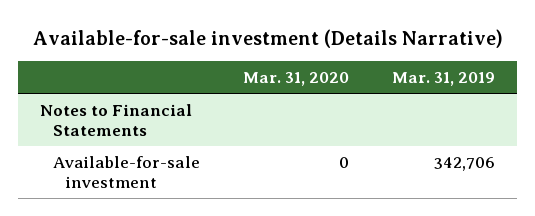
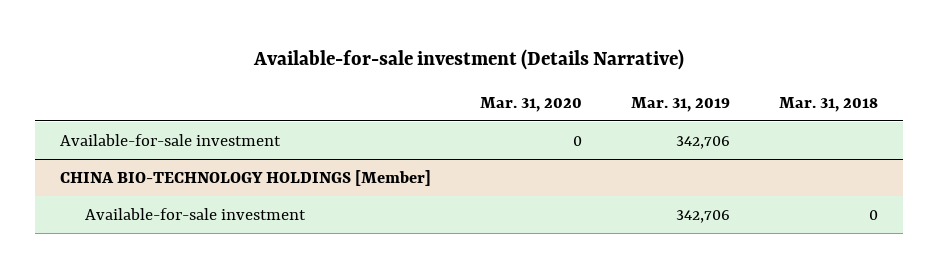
none -> [779,96,879,112] Mar. 31, 2018
[39,103,192,136] Notes to Financial Statements -> none
none -> [59,169,431,186] CHINA BIO-TECHNOLOGY HOLDINGS [Member]
none -> [84,207,306,220] Available-for-sale investment

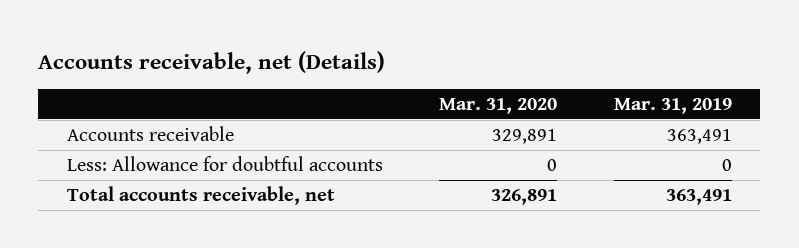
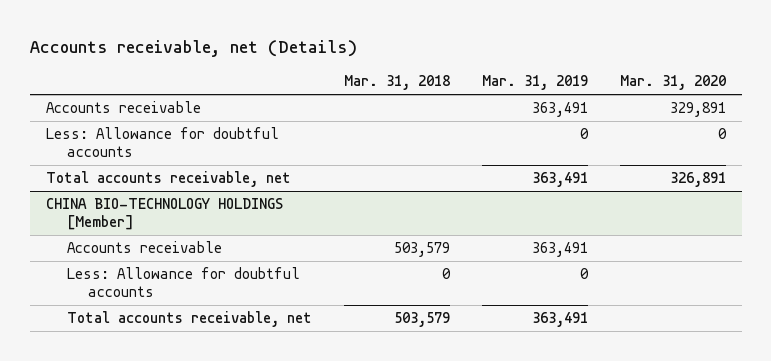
none -> [343,75,450,91] Mar. 31, 2018
none -> [45,198,283,231] CHINA BIO-TECHNOLOGY HOLDINGS [Member]
none -> [66,241,222,254] Accounts receivable
none -> [66,267,300,298] Less: Allowance for doubtful accounts
none -> [66,311,312,328] Total accounts receivable, net

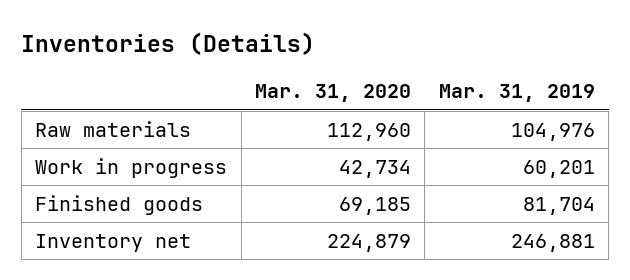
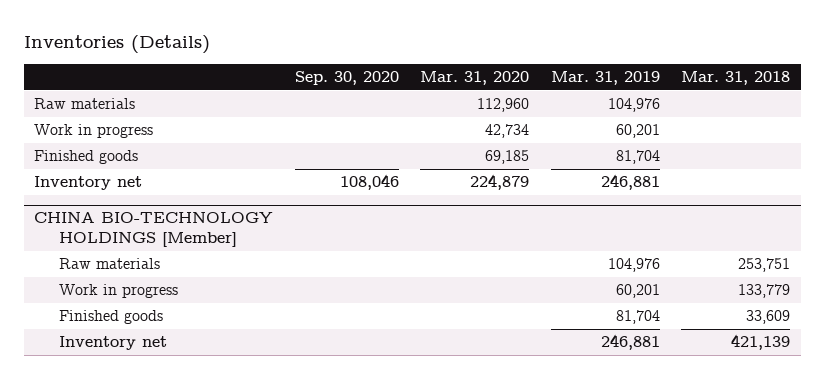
none -> [294,71,399,86] Sep. 30, 2020
none -> [681,71,791,86] Mar. 31, 2018
none -> [34,212,274,248] CHINA BIO-TECHNOLOGY HOLDINGS [Member]
none -> [58,258,160,270] Raw materials
none -> [58,284,178,299] Work in progress
none -> [58,310,163,325] Finished goods
none -> [58,336,167,351] Inventory net

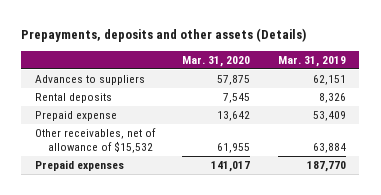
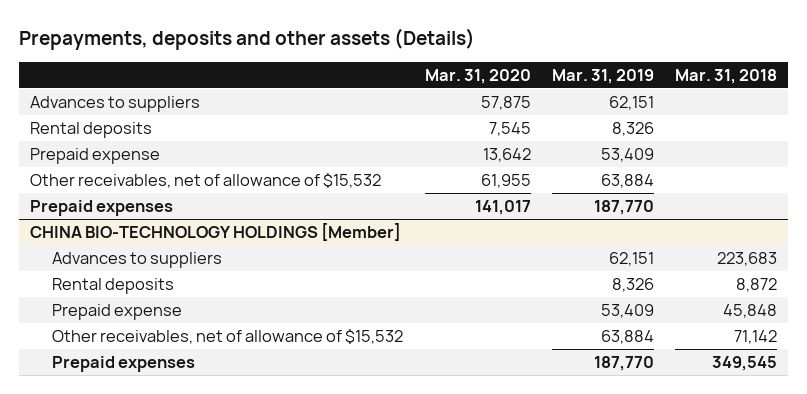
none -> [674,68,777,84] Mar. 31, 2018
none -> [29,223,401,242] CHINA BIO-TECHNOLOGY HOLDINGS [Member]
none -> [52,252,223,269] Advances to suppliers
none -> [52,278,175,295] Rental deposits
none -> [52,304,183,321] Prepaid expense
none -> [52,329,404,345] Other receivables, net of allowance of $15,532
none -> [52,356,196,373] Prepaid expenses

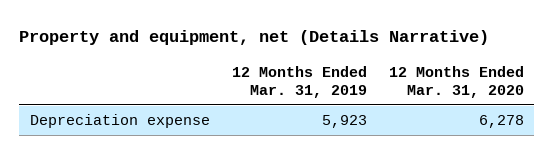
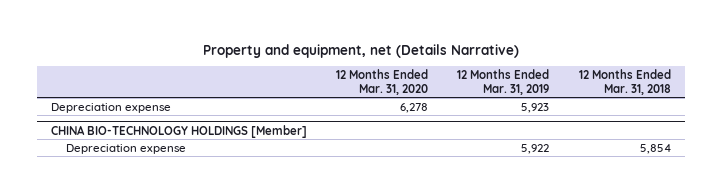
none -> [578,68,671,95] 12 Months Ended Mar. 31, 2018
none -> [51,124,308,138] CHINA BIO-TECHNOLOGY HOLDINGS [Member]
none -> [66,143,187,154] Depreciation expense

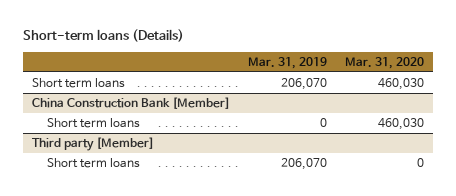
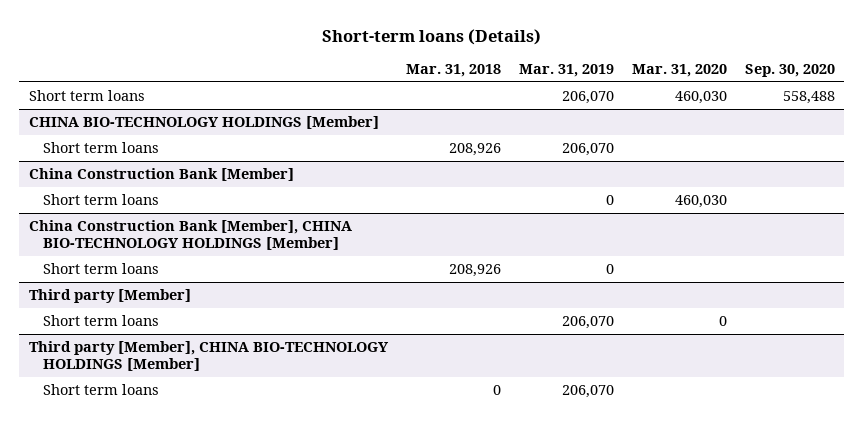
none -> [405,64,501,78] Mar. 31, 2018
none -> [745,64,836,78] Sep. 30, 2020
none -> [28,115,379,129] CHINA BIO-TECHNOLOGY HOLDINGS [Member]
none -> [42,141,159,153] Short term loans
none -> [28,219,352,251] China Construction Bank [Member], CHINA BIO-TECHNOLOGY HOLDINGS [Member]
none -> [42,262,159,274] Short term loans
none -> [28,340,389,372] Third party [Member], CHINA BIO-TECHNOLOGY HOLDINGS [Member]
none -> [42,383,159,395] Short term loans

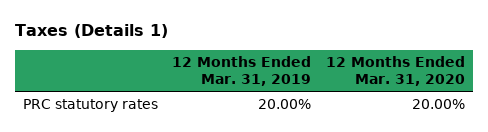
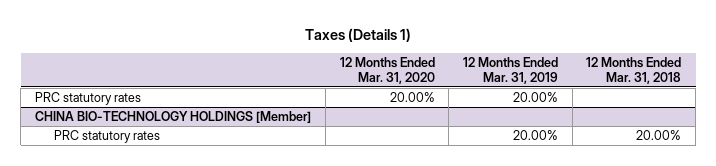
none -> [586,57,682,85] 12 Months Ended Mar. 31, 2018
none -> [35,111,312,124] CHINA BIO-TECHNOLOGY HOLDINGS [Member]
none -> [54,130,161,144] PRC statutory rates

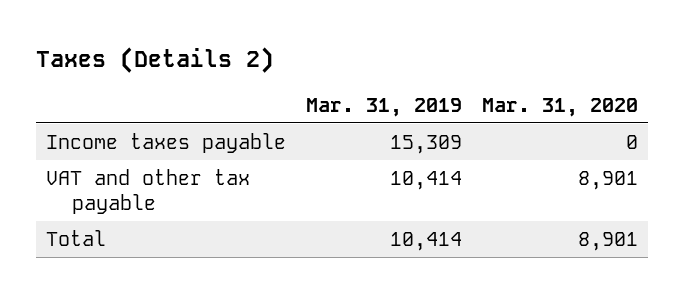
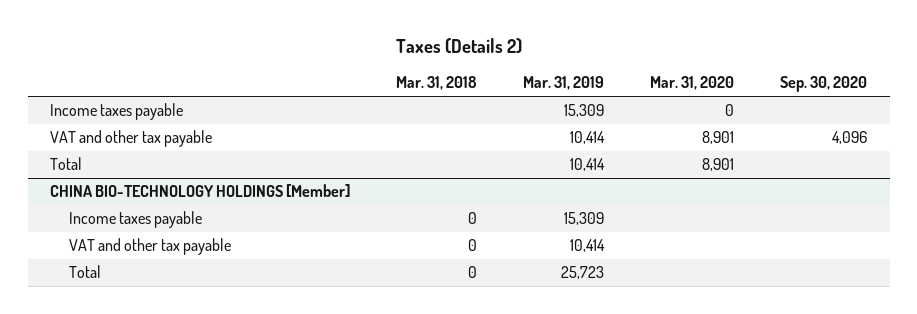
none -> [396,76,478,91] Mar. 31, 2018
none -> [779,76,867,93] Sep. 30, 2020
none -> [50,184,351,198] CHINA BIO-TECHNOLOGY HOLDINGS [Member]
none -> [69,211,203,229] Income taxes payable
none -> [69,238,232,256] VAT and other tax payable
none -> [69,265,102,279] Total

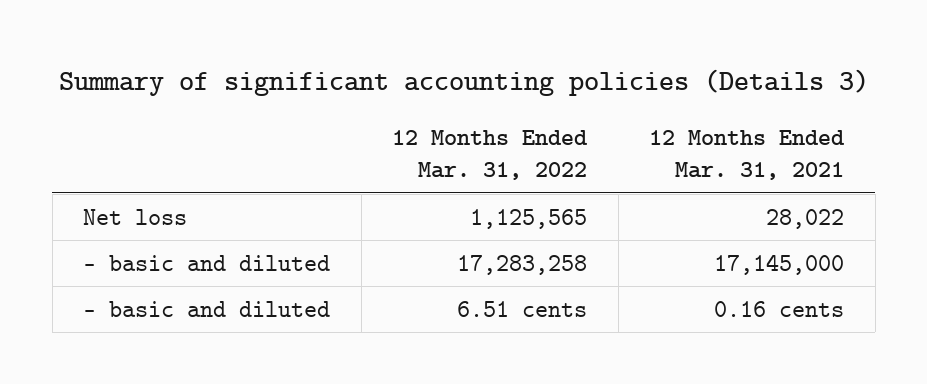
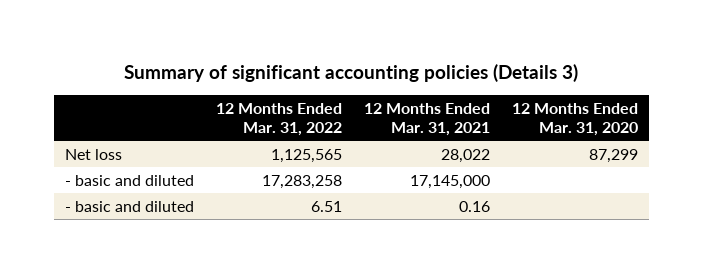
none -> [512,102,639,137] 12 Months Ended Mar. 31, 2020
[457,300,588,317] 6.51 cents -> [310,200,342,212] 6.51
[714,300,845,317] 0.16 cents -> [458,200,490,212] 0.16

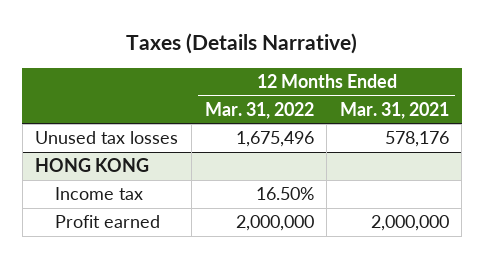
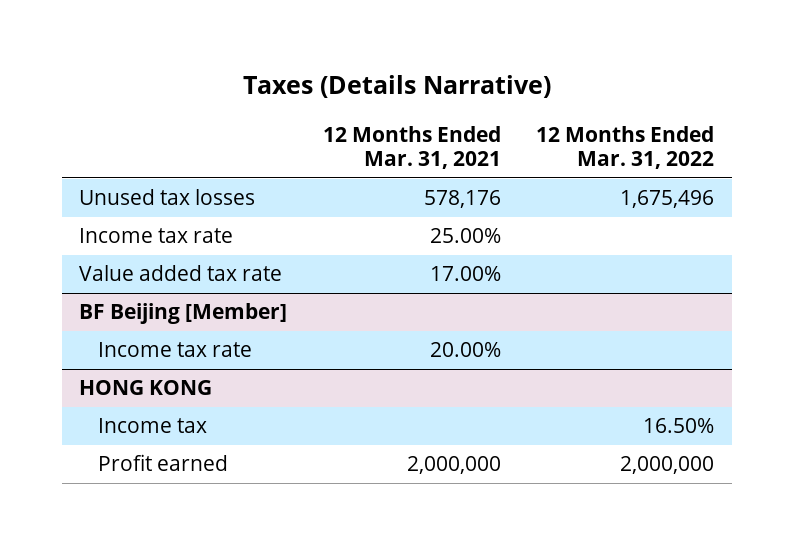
none -> [79,228,234,244] Income tax rate
none -> [79,265,283,282] Value added tax rate
none -> [79,303,288,325] BF Beijing [Member]
none -> [97,342,252,358] Income tax rate

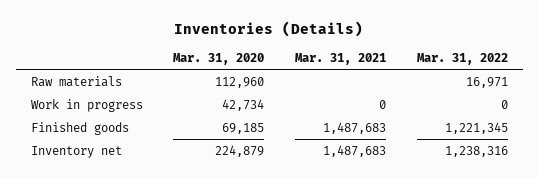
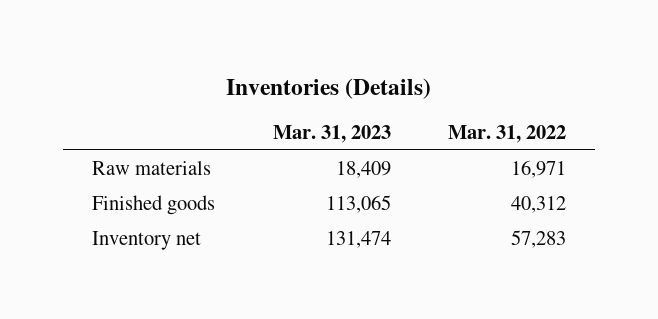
[173,53,265,66] Mar. 31, 2020 -> none
[295,53,387,66] Mar. 31, 2021 -> none
none -> [272,125,391,144] Mar. 31, 2023
[30,98,143,112] Work in progress -> none
[444,121,508,134] 1,221,345 -> [510,196,566,214] 40,312
[444,145,508,157] 1,238,316 -> [510,230,566,249] 57,283

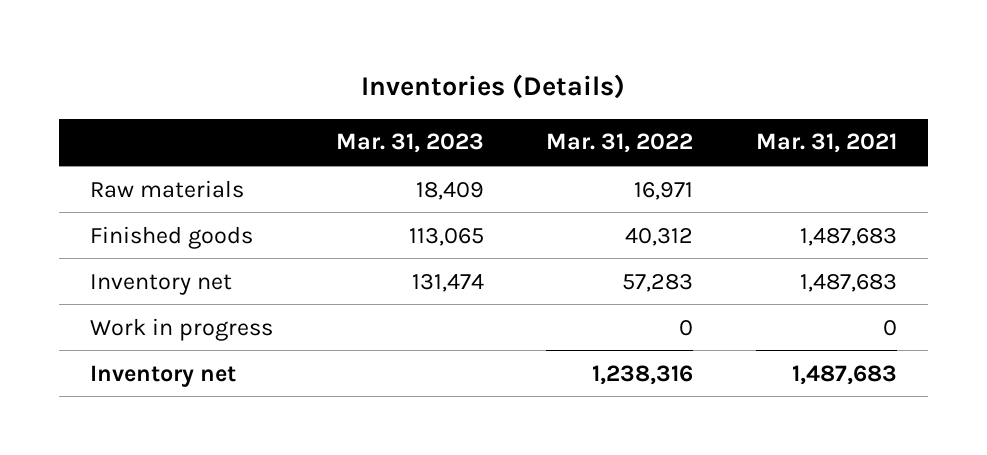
none -> [755,133,897,154] Mar. 31, 2021
none -> [90,317,274,341] Work in progress
none -> [90,364,237,387] Inventory net

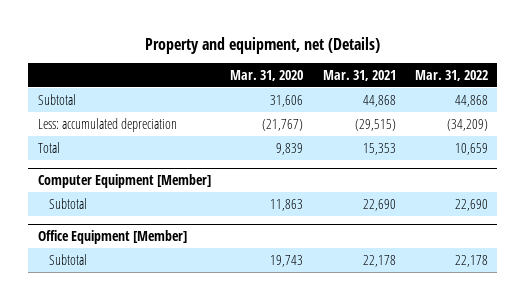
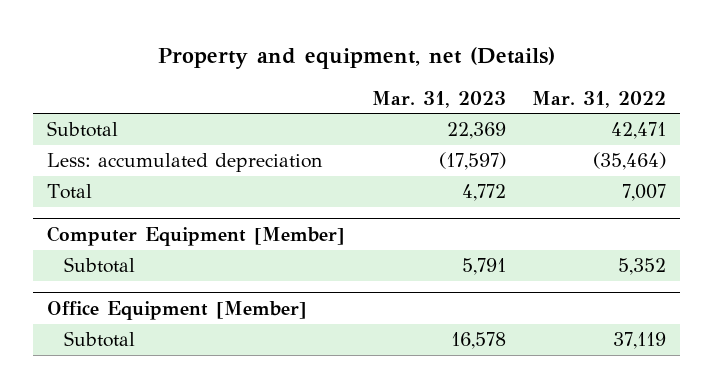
[230,69,304,81] Mar. 31, 2020 -> none
[322,69,396,81] Mar. 31, 2021 -> none
none -> [371,90,506,108] Mar. 31, 2023
[454,94,488,107] 44,868 -> [611,122,667,140] 42,471
[446,118,488,131] (34,209) -> [593,152,667,171] (35,464)
[454,142,488,155] 10,659 -> [622,184,667,202] 7,007
[454,198,488,211] 22,690 -> [618,258,667,276] 5,352
[454,254,488,267] 22,178 -> [613,332,667,350] 37,119

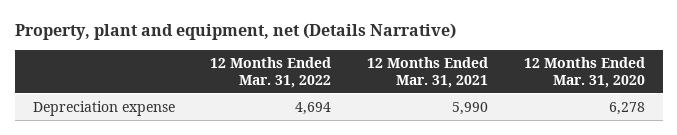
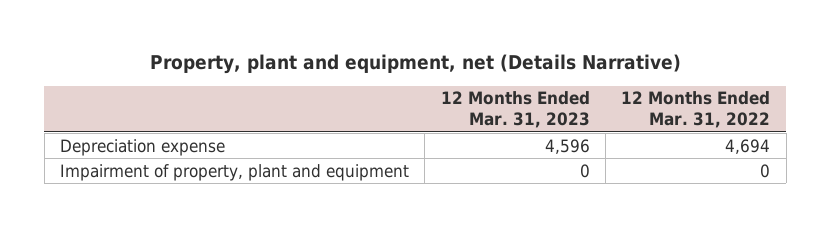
[367,56,489,88] 12 Months Ended Mar. 31, 2021 -> none
[523,56,645,88] 12 Months Ended Mar. 31, 2020 -> none
none -> [440,91,590,129] 12 Months Ended Mar. 31, 2023
none -> [59,163,409,181] Impairment of property, plant and equipment

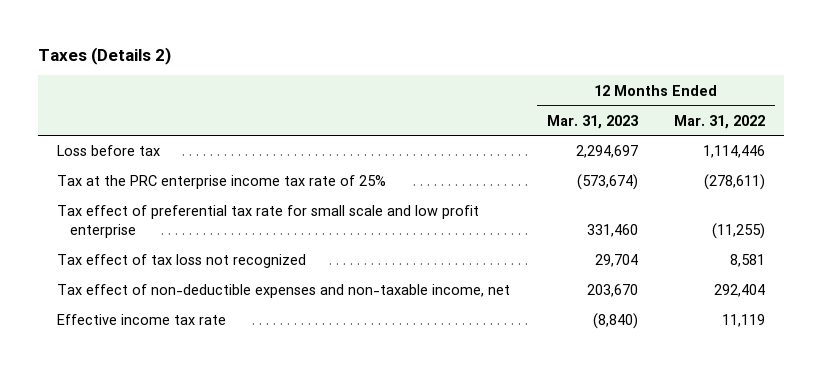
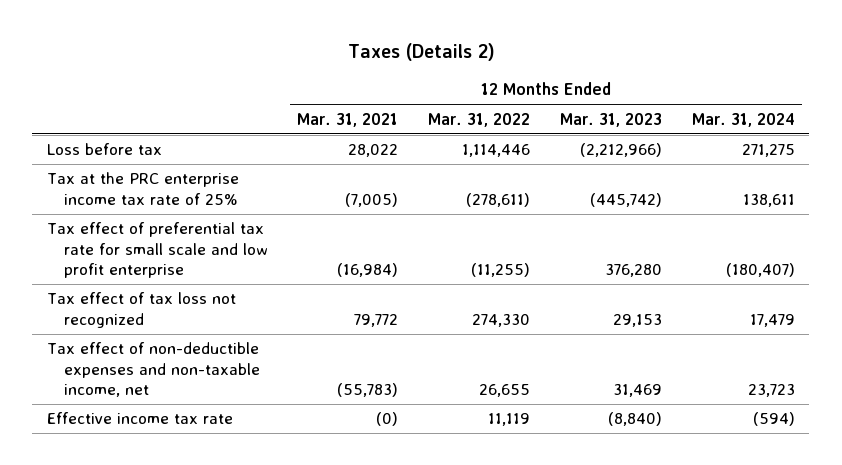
none -> [297,112,399,127] Mar. 31, 2021
none -> [691,112,795,127] Mar. 31, 2024
[575,145,638,159] 2,294,697 -> [579,143,662,158] (2,212,966)
[576,174,638,191] (573,674) -> [589,192,662,207] (445,742)
[586,223,638,237] 331,460 -> [604,264,662,278] 376,280
[594,254,638,268] 29,704 -> [612,313,662,327] 29,153
[730,254,766,268] 8,581 -> [472,313,531,327] 274,330
[586,284,638,298] 203,670 -> [612,384,662,398] 31,469
[714,284,766,298] 292,404 -> [479,384,531,398] 26,655

